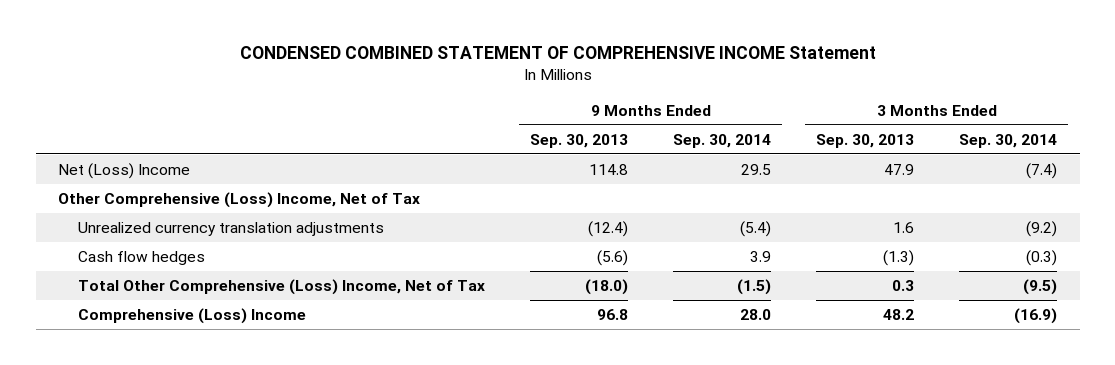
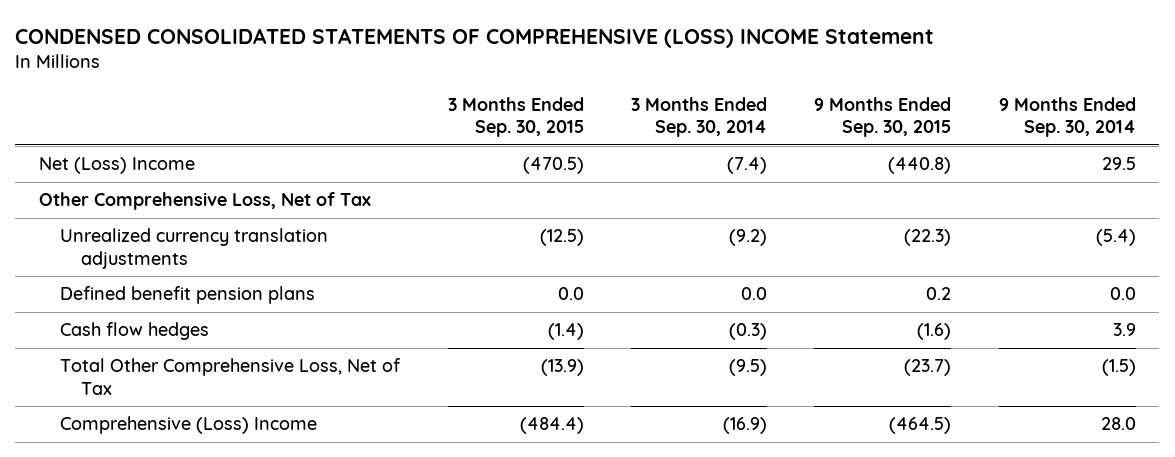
[239,46,876,60] CONDENSED COMBINED STATEMENT OF COMPREHENSIVE INCOME Statement -> [15,27,935,48] CONDENSED CONSOLIDATED STATEMENTS OF COMPREHENSIVE (LOSS) INCOME Statement
[530,133,629,148] Sep. 30, 2013 -> none
[816,133,915,148] Sep. 30, 2013 -> none
none -> [447,96,584,137] 3 Months Ended Sep. 30, 2015
none -> [814,96,952,137] 9 Months Ended Sep. 30, 2015
[58,191,421,208] Other Comprehensive (Loss) Income, Net of Tax -> [38,192,371,211] Other Comprehensive Loss, Net of Tax
none -> [60,286,316,305] Defined benefit pension plans
[78,278,486,295] Total Other Comprehensive (Loss) Income, Net of Tax -> [60,358,402,395] Total Other Comprehensive Loss, Net of Tax

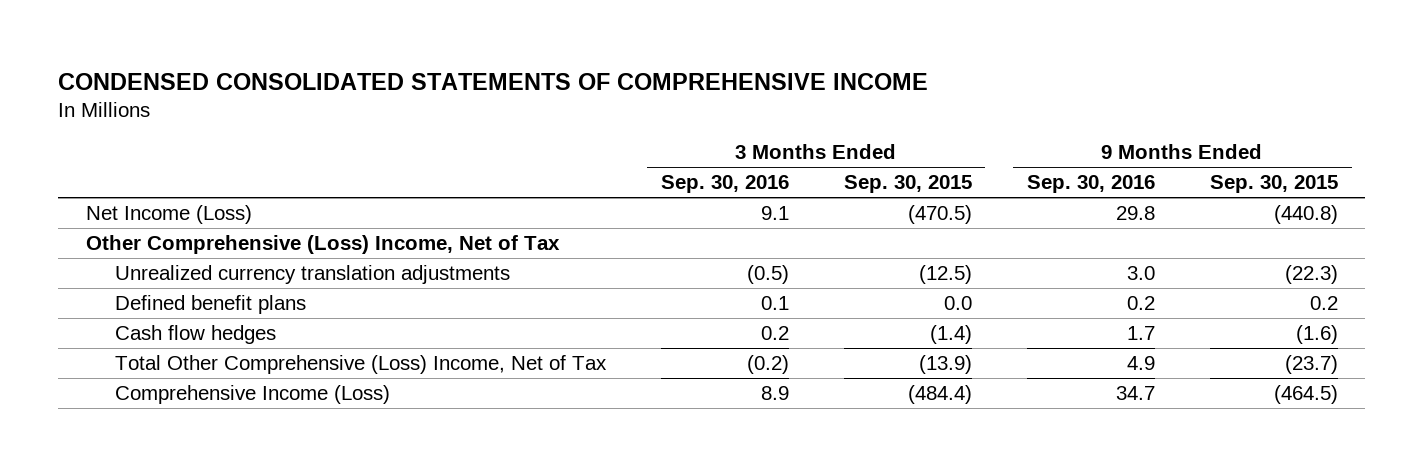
[15,27,935,48] CONDENSED CONSOLIDATED STATEMENTS OF COMPREHENSIVE (LOSS) INCOME Statement -> [58,72,929,90] CONDENSED CONSOLIDATED STATEMENTS OF COMPREHENSIVE INCOME
[630,96,767,137] 3 Months Ended Sep. 30, 2014 -> none
[998,96,1136,137] 9 Months Ended Sep. 30, 2014 -> none
none -> [660,175,789,194] Sep. 30, 2016
none -> [1026,175,1155,194] Sep. 30, 2016
[38,157,195,175] Net (Loss) Income -> [85,204,252,224] Net Income (Loss)
[38,192,371,211] Other Comprehensive Loss, Net of Tax -> [85,234,560,254] Other Comprehensive (Loss) Income, Net of Tax
[60,286,316,305] Defined benefit pension plans -> [114,294,306,314] Defined benefit plans
[60,358,402,395] Total Other Comprehensive Loss, Net of Tax -> [114,354,607,374] Total Other Comprehensive (Loss) Income, Net of Tax
[60,416,318,435] Comprehensive (Loss) Income -> [114,384,390,404] Comprehensive Income (Loss)

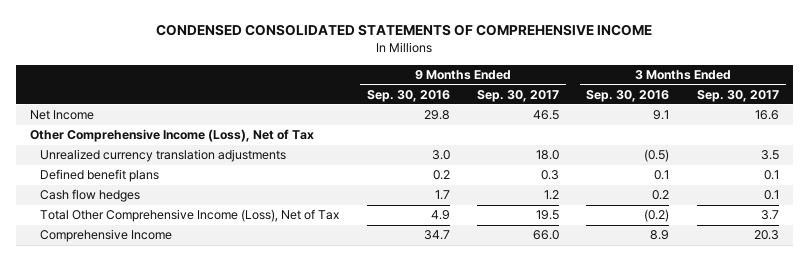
[843,175,972,194] Sep. 30, 2015 -> none
[1209,175,1338,194] Sep. 30, 2015 -> none
none -> [476,89,559,102] Sep. 30, 2017
none -> [696,89,779,102] Sep. 30, 2017
[85,204,252,224] Net Income (Loss) -> [29,110,94,121] Net Income
[85,234,560,254] Other Comprehensive (Loss) Income, Net of Tax -> [29,129,314,143] Other Comprehensive Income (Loss), Net of Tax
[114,354,607,374] Total Other Comprehensive (Loss) Income, Net of Tax -> [40,209,340,223] Total Other Comprehensive Income (Loss), Net of Tax
[114,384,390,404] Comprehensive Income (Loss) -> [40,229,173,243] Comprehensive Income

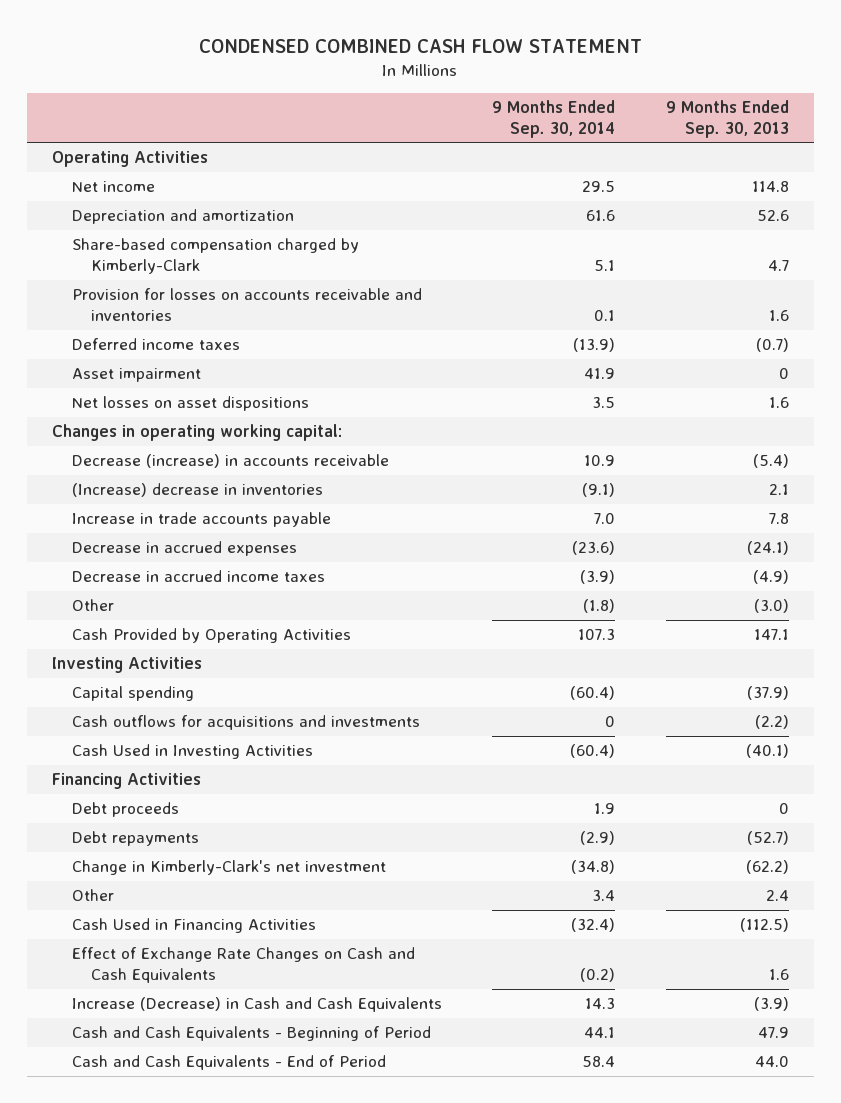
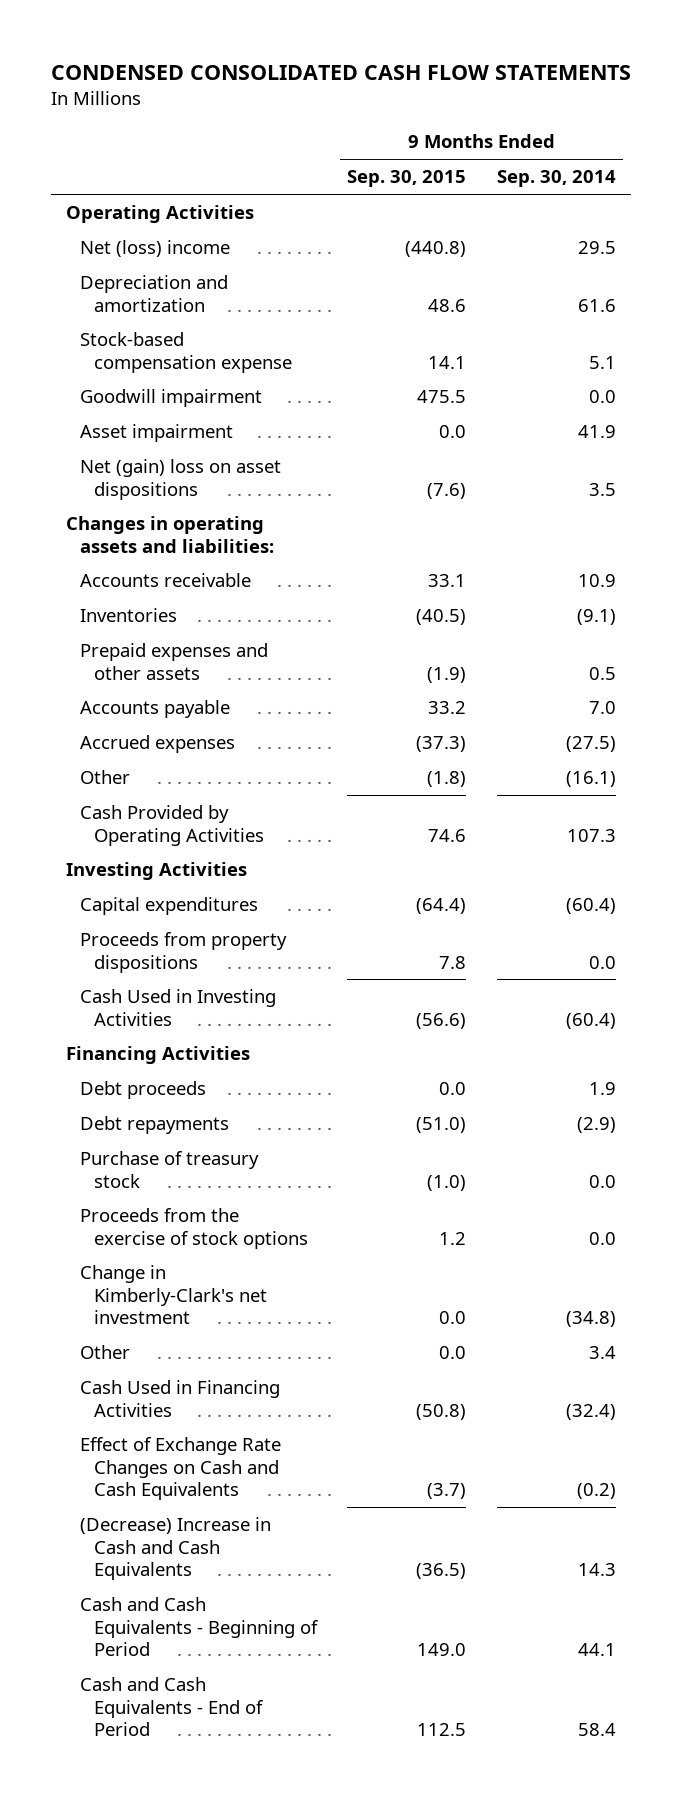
[199,39,643,54] CONDENSED COMBINED CASH FLOW STATEMENT -> [50,64,631,80] CONDENSED CONSOLIDATED CASH FLOW STATEMENTS
[665,99,789,138] 9 Months Ended Sep. 30, 2013 -> none
none -> [347,170,467,188] Sep. 30, 2015
[71,181,155,193] Net income -> [80,240,231,258] Net (loss) income
[71,288,422,322] Provision for losses on accounts receivable and inventories -> none
[71,338,240,351] Deferred income taxes -> none
[71,238,359,275] Share-based compensation charged by Kimberly-Clark -> [80,332,293,373] Stock-based compensation expense
none -> [80,389,263,408] Goodwill impairment
[71,570,325,583] Decrease in accrued income taxes -> none
[71,396,309,412] Net losses on asset dispositions -> [80,459,282,500] Net (gain) loss on asset dispositions
[52,424,343,442] Changes in operating working capital: -> [65,516,275,553] Changes in operating assets and liabilities:
[71,454,389,469] Decrease (increase) in accounts receivable -> [80,573,252,588] Accounts receivable
[71,483,323,498] (Increase) decrease in inventories -> [80,608,178,623] Inventories
none -> [80,643,269,680] Prepaid expenses and other assets
[71,512,331,528] Increase in trade accounts payable -> [80,700,231,719] Accounts payable
[71,541,297,557] Decrease in accrued expenses -> [80,735,236,754] Accrued expenses
[572,541,616,556] (23.6) -> [565,736,616,753] (27.5)
[583,599,616,614] (1.8) -> [565,771,616,788] (16.1)
[71,715,420,731] Cash outflows for acquisitions and investments -> none
[71,686,194,702] Capital spending -> [80,897,259,916] Capital expenditures
none -> [80,932,288,973] Proceeds from property dispositions
none -> [80,1151,260,1188] Purchase of treasury stock
none -> [80,1208,309,1249] Proceeds from the exercise of stock options
[71,997,442,1013] Increase (Decrease) in Cash and Cash Equivalents -> [80,1517,272,1581] (Decrease) Increase in Cash and Cash Equivalents

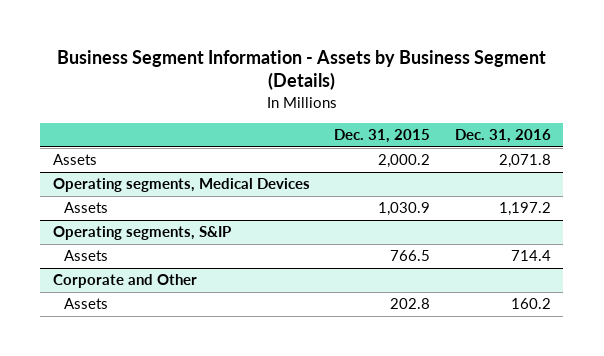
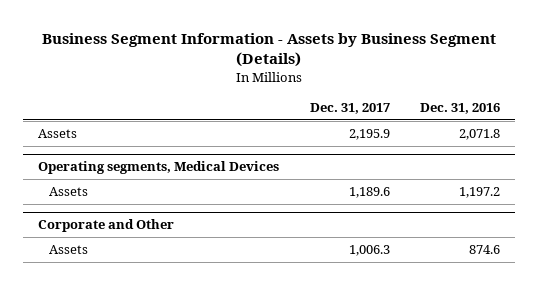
[334,129,431,144] Dec. 31, 2015 -> none
none -> [309,103,390,115] Dec. 31, 2017
[52,226,231,241] Operating segments, S&IP -> none
[64,250,109,262] Assets -> none
[511,298,552,310] 160.2 -> [468,245,500,255] 874.6

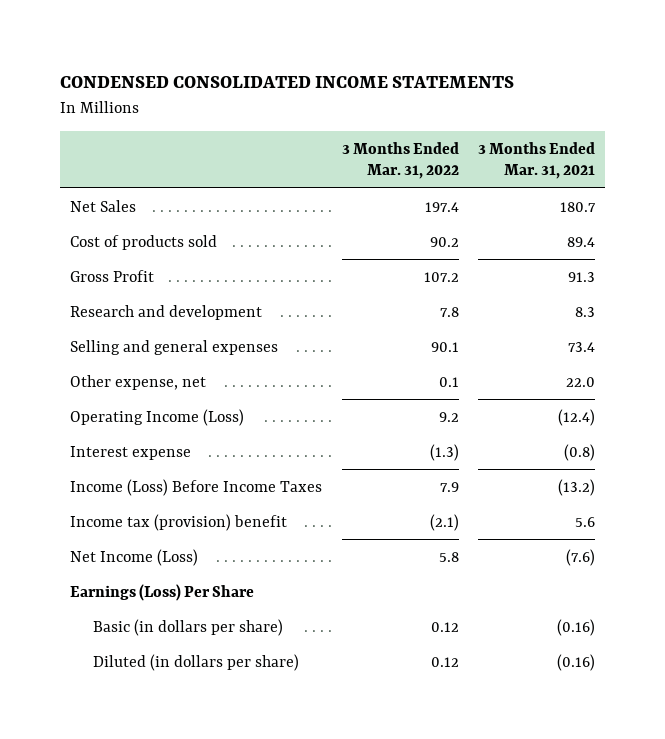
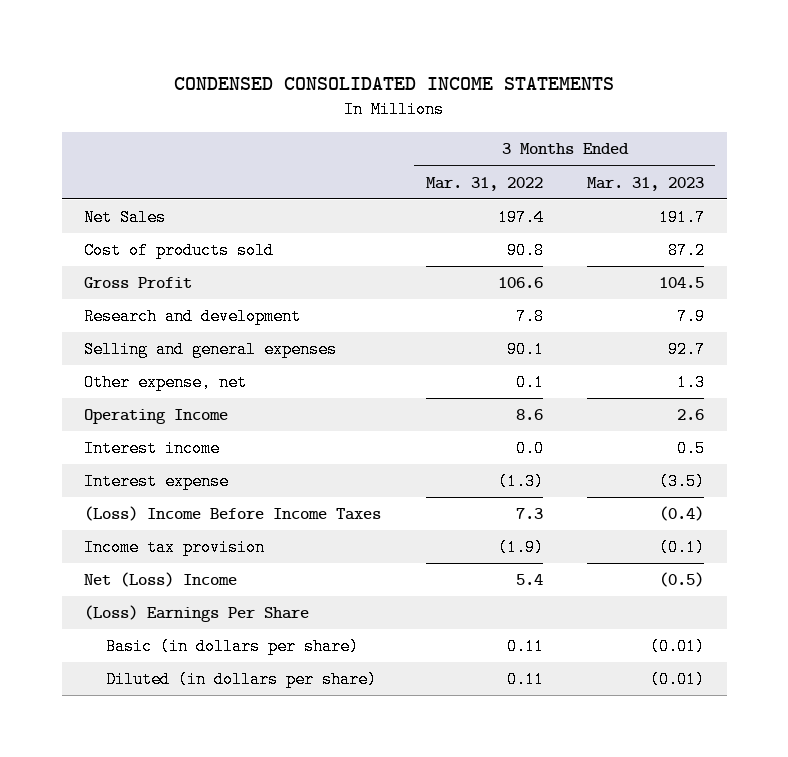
[478,141,596,180] 3 Months Ended Mar. 31, 2021 -> none
none -> [587,176,705,191] Mar. 31, 2023
[429,236,459,247] 90.2 -> [506,242,544,260] 90.8
[423,271,459,282] 107.2 -> [497,277,543,289] 106.6
[69,408,244,426] Operating Income (Loss) -> [83,409,228,425] Operating Income
[438,411,459,422] 9.2 -> [515,409,543,421] 8.6
none -> [83,440,220,458] Interest income
[69,478,322,496] Income (Loss) Before Income Taxes -> [83,506,381,522] (Loss) Income Before Income Taxes
[439,481,459,492] 7.9 -> [515,508,543,520] 7.3
[69,513,287,531] Income tax (provision) benefit -> [83,539,265,557] Income tax provision
[429,513,459,531] (2.1) -> [497,539,544,557] (1.9)
[69,548,198,566] Net Income (Loss) -> [83,572,237,588] Net (Loss) Income
[438,551,459,562] 5.8 -> [515,574,543,586] 5.4
[69,583,254,601] Earnings (Loss) Per Share -> [83,605,309,623] (Loss) Earnings Per Share
[430,621,459,632] 0.12 -> [506,638,544,656] 0.11
[430,656,459,667] 0.12 -> [506,671,544,689] 0.11

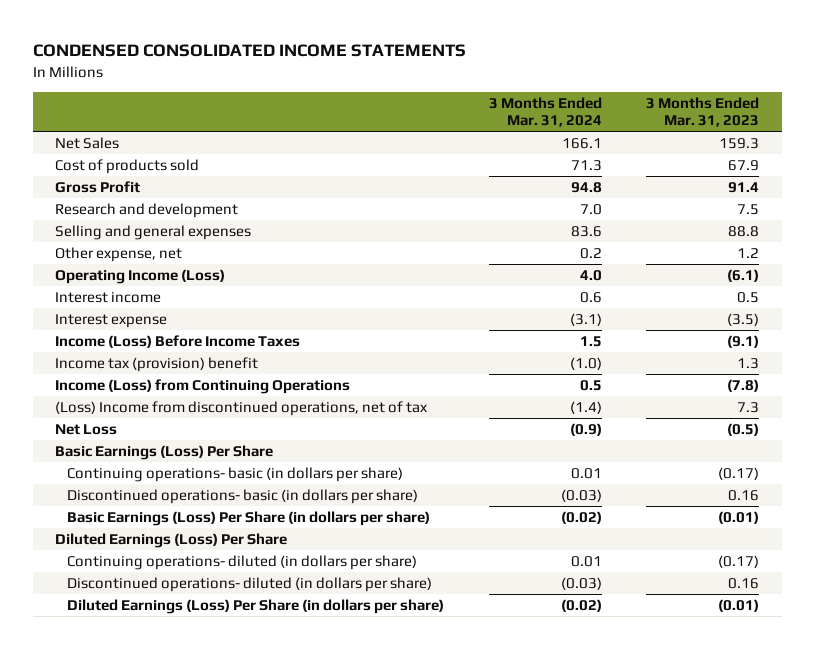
[425,176,543,191] Mar. 31, 2022 -> none
none -> [488,96,602,128] 3 Months Ended Mar. 31, 2024
[659,209,706,227] 191.7 -> [719,137,760,149] 159.3
[668,242,706,260] 87.2 -> [728,159,760,171] 67.9
[659,277,705,289] 104.5 -> [728,181,760,193] 91.4
[677,308,706,326] 7.9 -> [737,203,760,215] 7.5
[668,341,706,359] 92.7 -> [728,225,760,237] 88.8
[677,374,706,392] 1.3 -> [737,247,760,258] 1.2
[83,409,228,425] Operating Income -> [55,268,226,284] Operating Income (Loss)
[677,409,705,421] 2.6 -> [727,268,760,282] (6.1)
[83,506,381,522] (Loss) Income Before Income Taxes -> [55,334,301,348] Income (Loss) Before Income Taxes
[659,506,705,522] (0.4) -> [727,334,760,348] (9.1)
[83,539,265,557] Income tax provision -> [55,356,259,372] Income tax (provision) benefit
[659,539,706,557] (0.1) -> [737,357,760,369] 1.3
none -> [55,378,351,394] Income (Loss) from Continuing Operations
none -> [55,400,429,416] (Loss) Income from discontinued operations, net of tax
[83,572,237,588] Net (Loss) Income -> [55,423,118,435] Net Loss
[83,605,309,623] (Loss) Earnings Per Share -> [55,444,274,460] Basic Earnings (Loss) Per Share
none -> [66,466,403,482] Continuing operations- basic (in dollars per share)
none -> [66,488,418,504] Discontinued operations- basic (in dollars per share)
[106,638,360,656] Basic (in dollars per share) -> [66,510,430,526] Basic Earnings (Loss) Per Share (in dollars per share)
none -> [55,532,288,548] Diluted Earnings (Loss) Per Share
none -> [66,554,417,570] Continuing operations- diluted (in dollars per share)
none -> [66,576,432,592] Discontinued operations- diluted (in dollars per share)
[106,671,378,689] Diluted (in dollars per share) -> [66,598,444,614] Diluted Earnings (Loss) Per Share (in dollars per share)

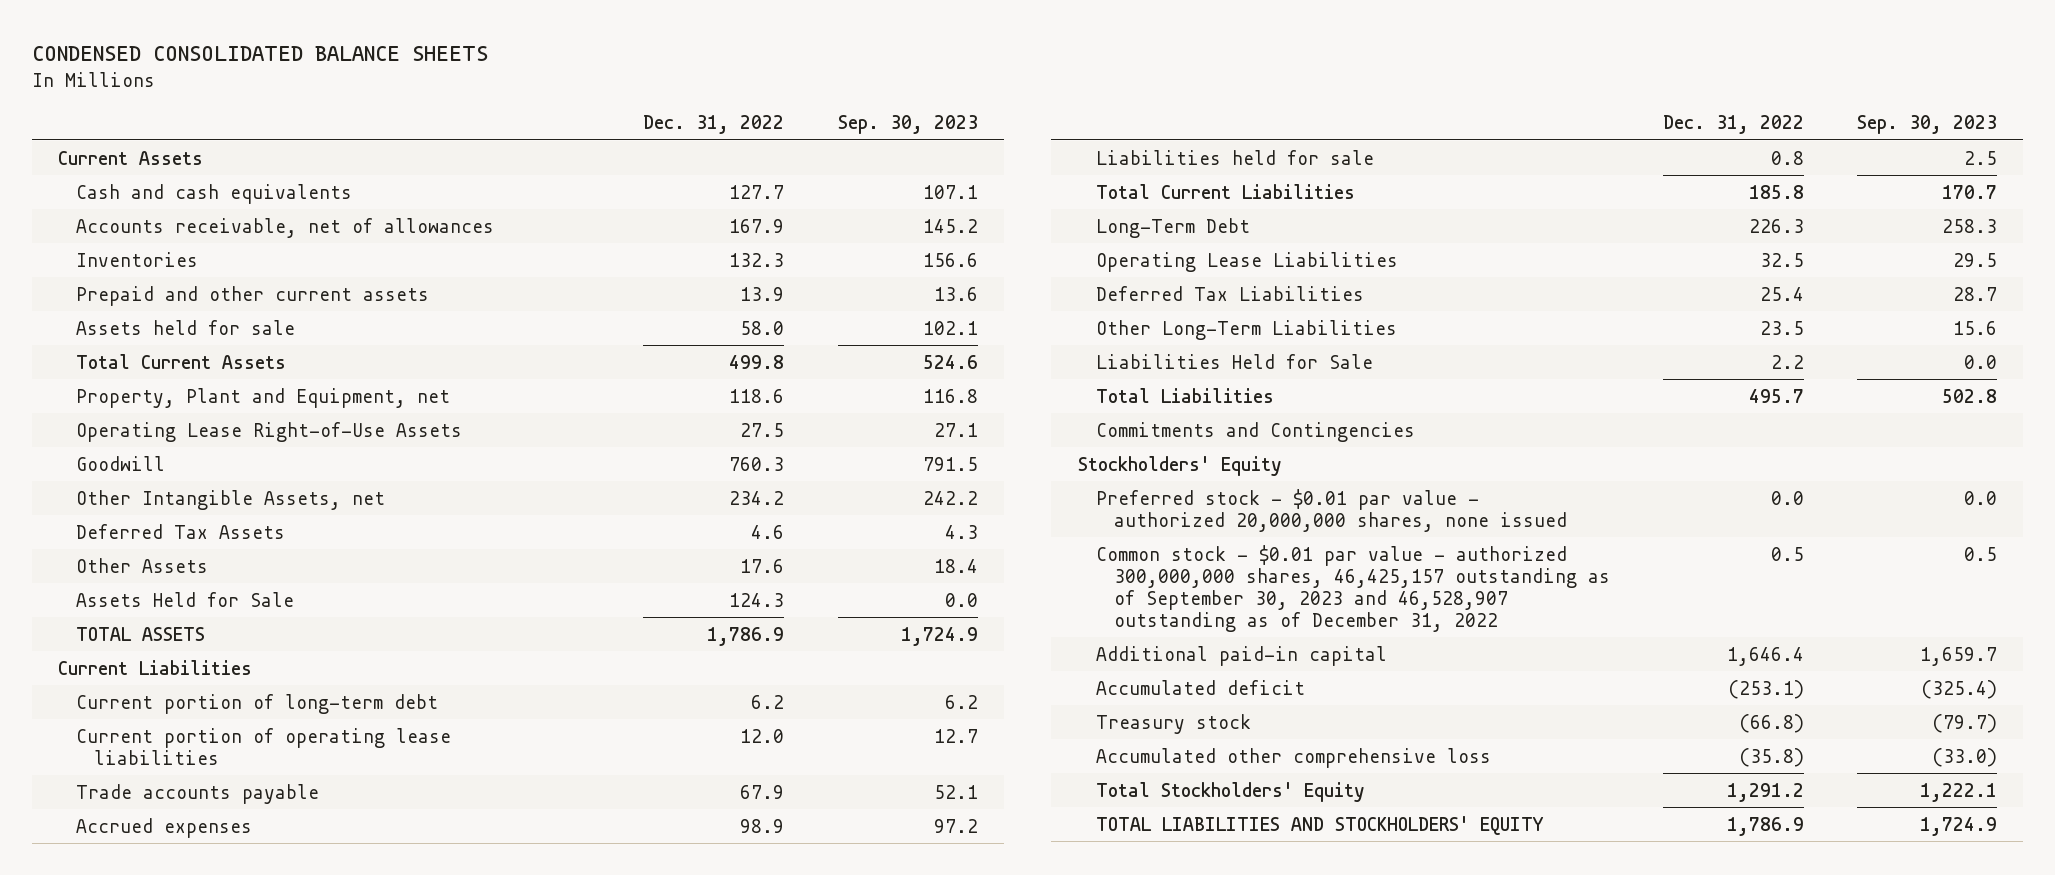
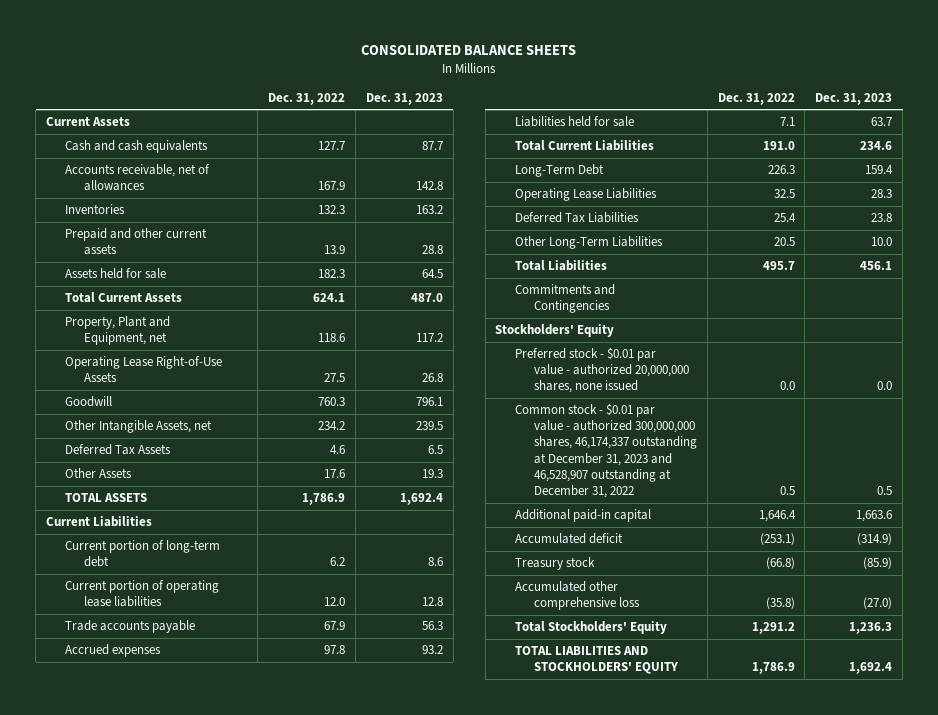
[31,46,488,62] CONDENSED CONSOLIDATED BALANCE SHEETS -> [361,45,577,56] CONSOLIDATED BALANCE SHEETS
[837,115,978,135] Sep. 30, 2023 -> none
none -> [365,92,443,105] Dec. 31, 2023
[740,320,785,335] 58.0 -> [317,269,345,279] 182.3
[729,354,785,369] 499.8 -> [312,293,345,303] 624.1
[76,591,295,607] Assets Held for Sale -> none
[740,818,785,833] 98.9 -> [323,645,345,655] 97.8
[1770,150,1804,165] 0.8 -> [779,117,795,127] 7.1
[1748,184,1804,199] 185.8 -> [762,141,795,151] 191.0
[1095,353,1373,369] Liabilities Held for Sale -> none
[1759,320,1804,335] 23.5 -> [773,237,795,247] 20.5
[1095,544,1610,632] Common stock - $0.01 par value - authorized 300,000,000 shares, 46,425,157 outstanding as of September 30, 2023 and 46,528,907 outstanding as of December 31, 2022 -> [514,403,697,498] Common stock - $0.01 par value - authorized 300,000,000 shares, 46,174,337 outstanding at December 31, 2023 and 46,528,907 outstanding at December 31, 2022

